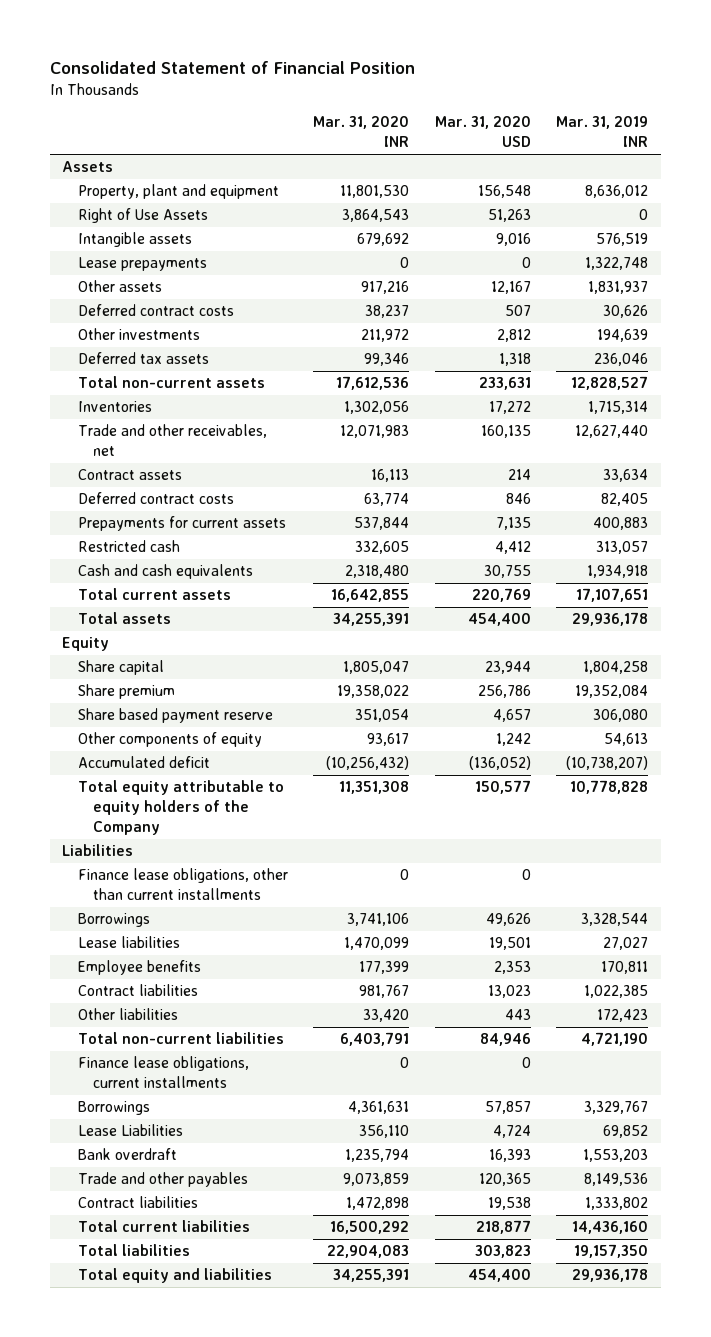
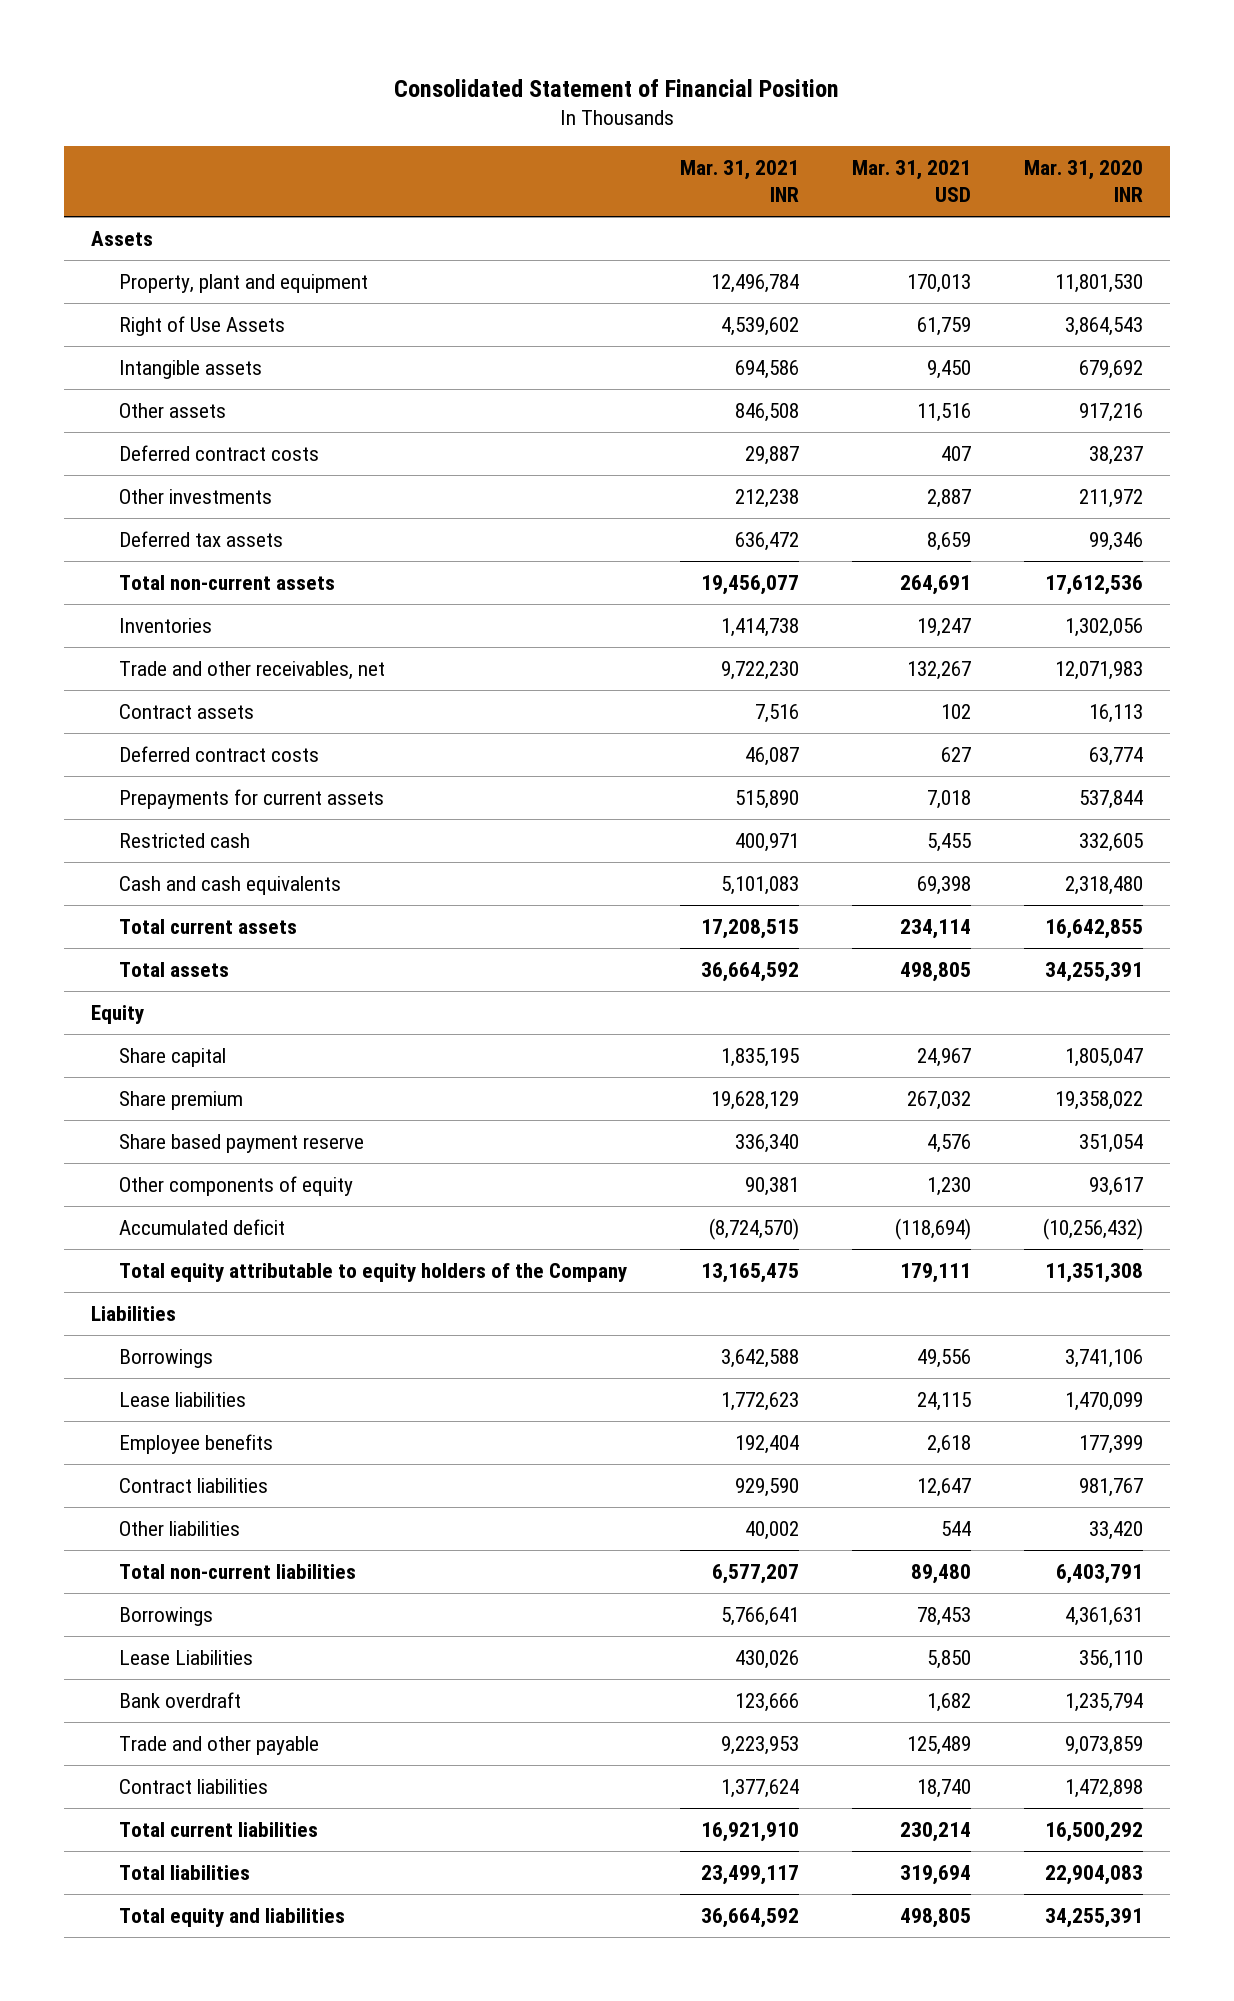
[434,116,531,148] Mar. 31, 2020 USD -> none
[556,116,649,148] Mar. 31, 2019 INR -> none
none -> [679,159,799,203] Mar. 31, 2021 INR
none -> [851,159,971,203] Mar. 31, 2021 USD
[77,257,207,272] Lease prepayments -> none
[77,868,288,901] Finance lease obligations, other than current installments -> none
[77,1056,249,1089] Finance lease obligations, current installments -> none
[77,1172,248,1188] Trade and other payables -> [118,1736,319,1756] Trade and other payable

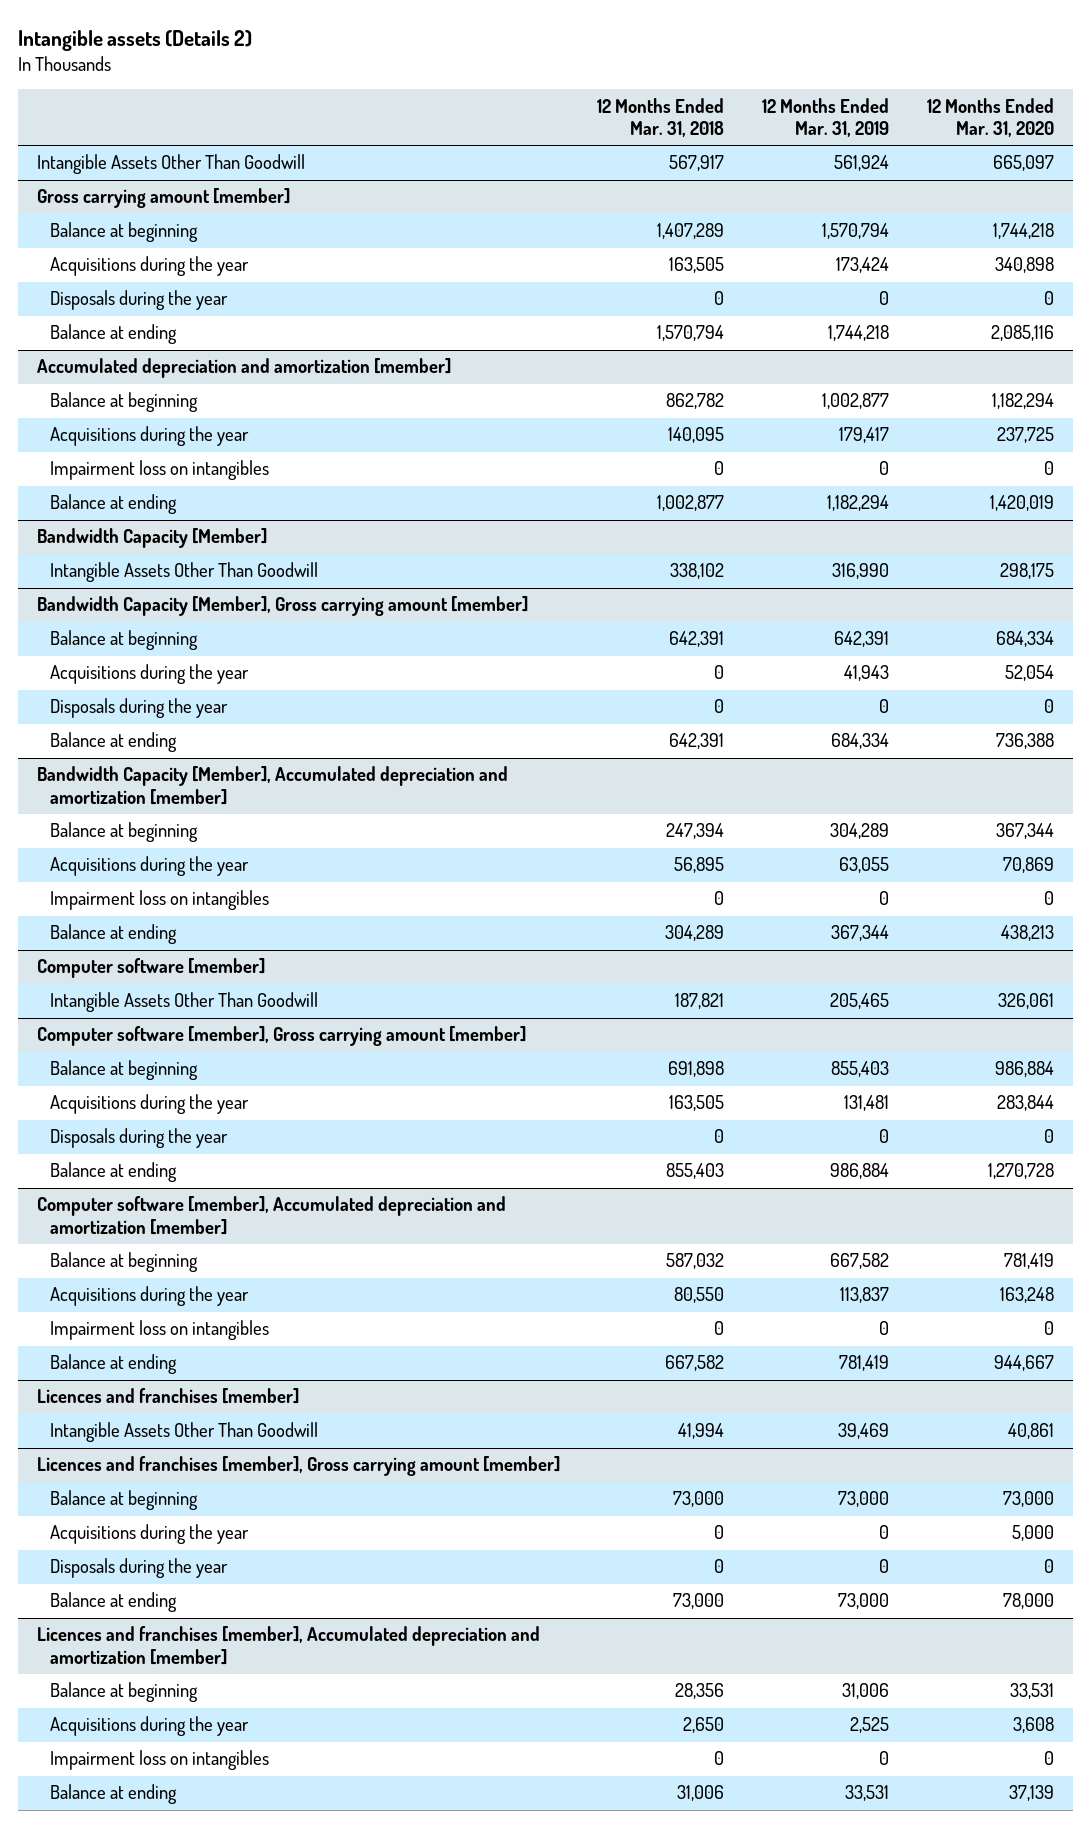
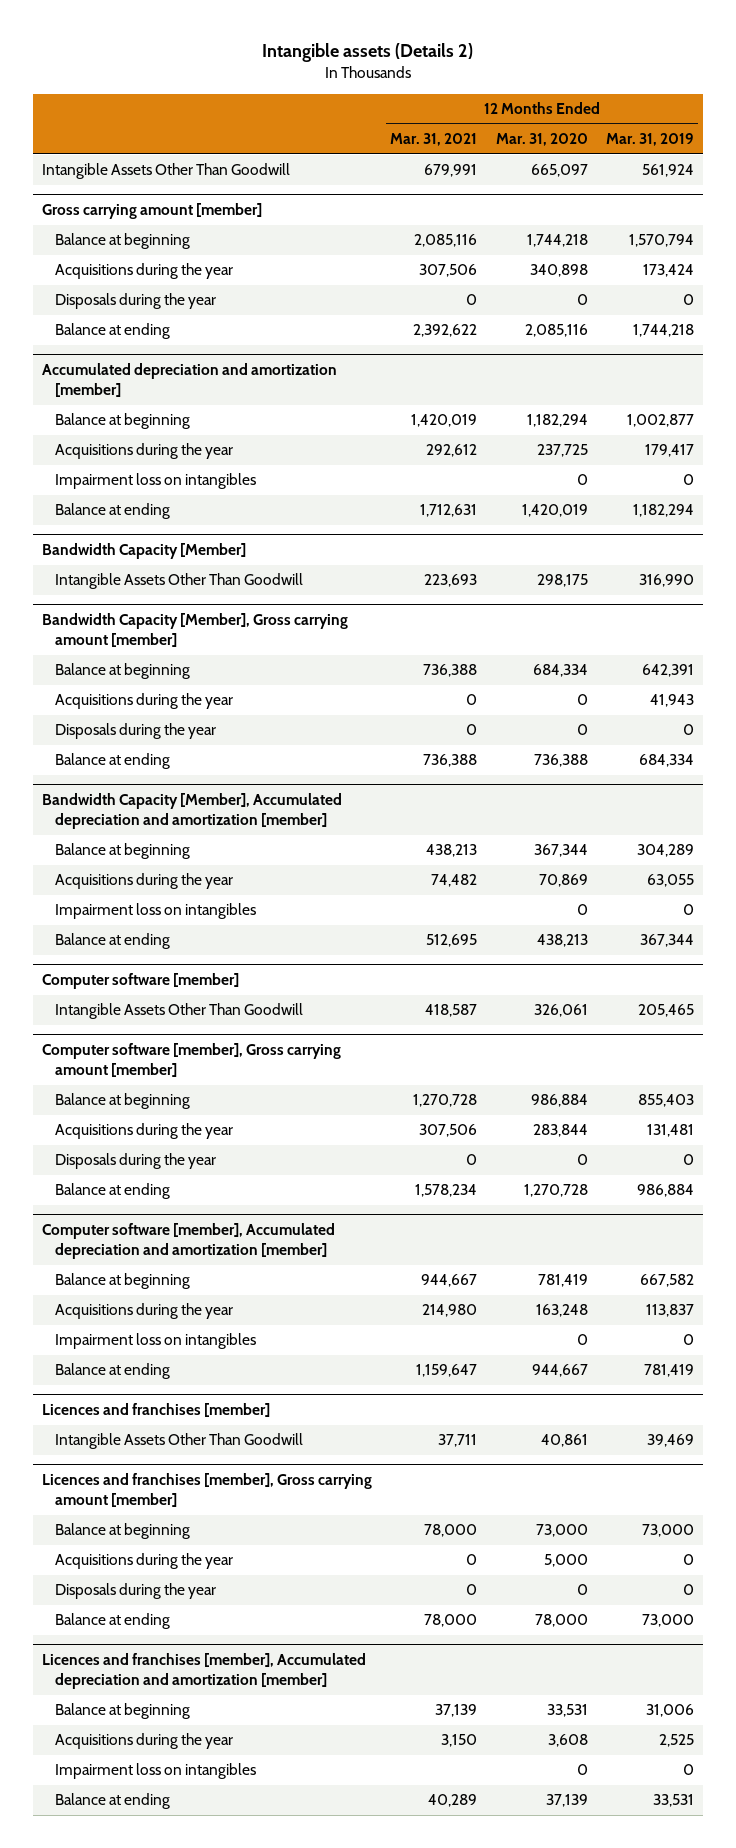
[597,97,725,138] 12 Months Ended Mar. 31, 2018 -> none
none -> [390,133,478,147] Mar. 31, 2021
[1005,665,1055,682] 52,054 -> [576,694,588,706] 0

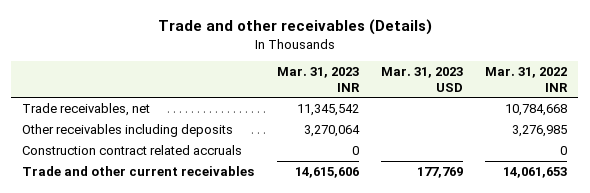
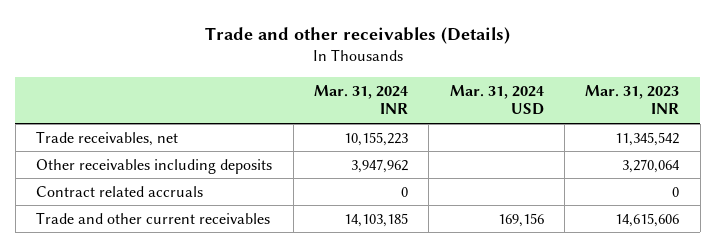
[380,67,463,92] Mar. 31, 2023 USD -> none
[485,67,569,92] Mar. 31, 2022 INR -> none
none -> [313,85,408,115] Mar. 31, 2024 INR
none -> [449,85,544,116] Mar. 31, 2024 USD
[22,144,243,155] Construction contract related accruals -> [36,185,204,197] Contract related accruals

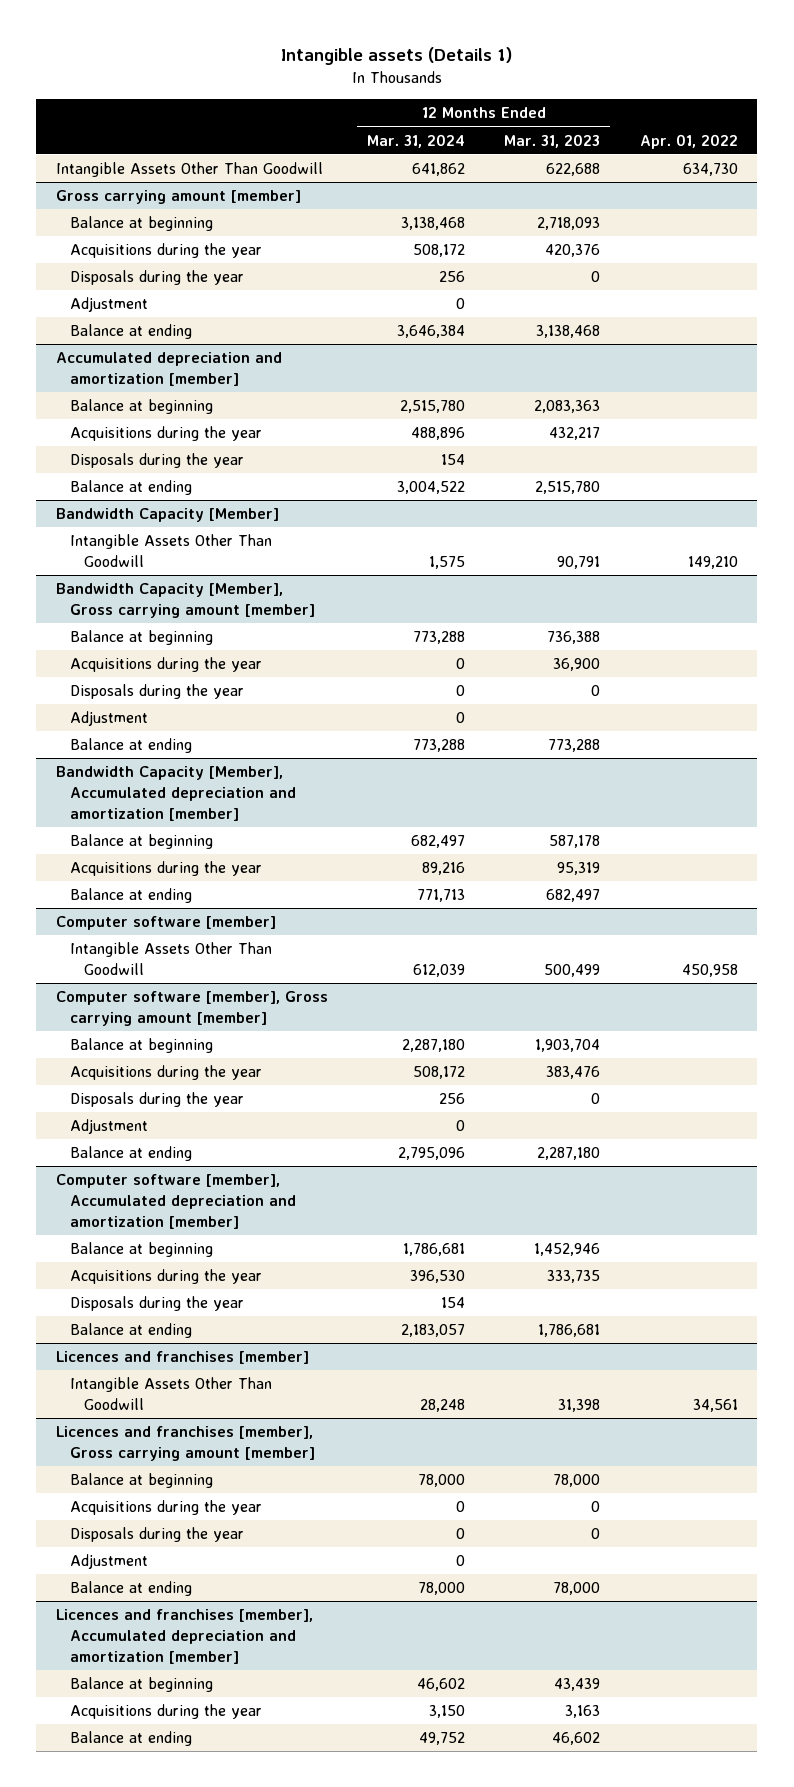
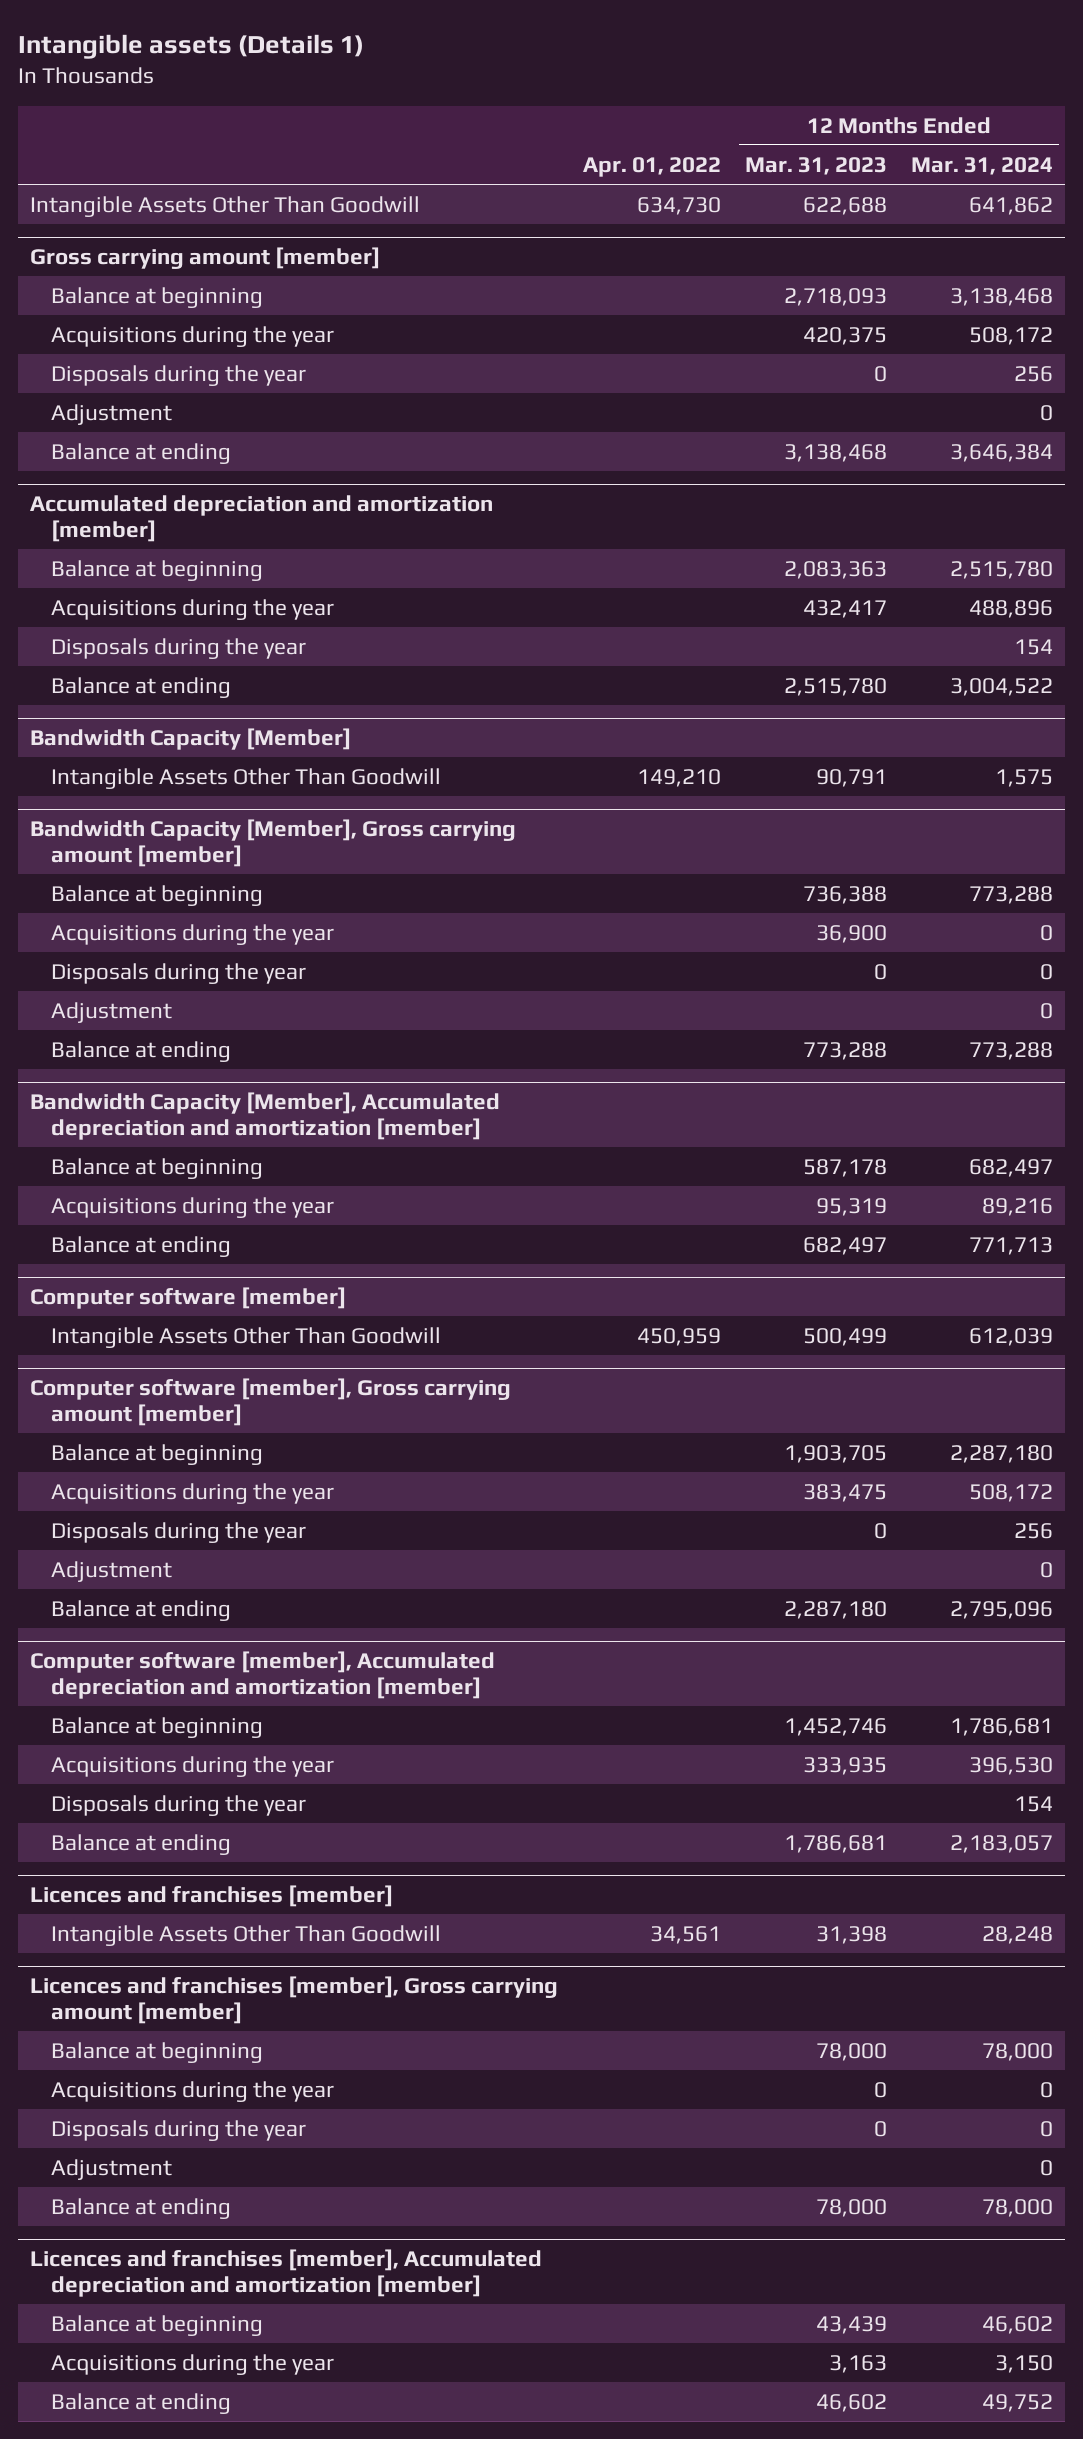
[545,244,601,258] 420,376 -> [802,326,887,345] 420,375
[549,427,601,441] 432,217 -> [802,599,887,618] 432,417
[681,963,738,977] 450,958 -> [636,1327,721,1346] 450,959
[535,1039,601,1053] 1,903,704 -> [783,1444,887,1463] 1,903,705
[546,1066,601,1080] 383,476 -> [802,1483,887,1502] 383,475
[534,1243,601,1257] 1,452,946 -> [783,1717,887,1736] 1,452,746
[547,1270,601,1284] 333,735 -> [802,1756,887,1775] 333,935

